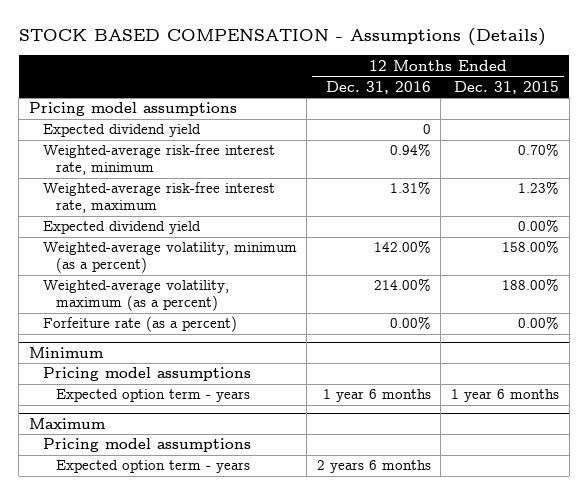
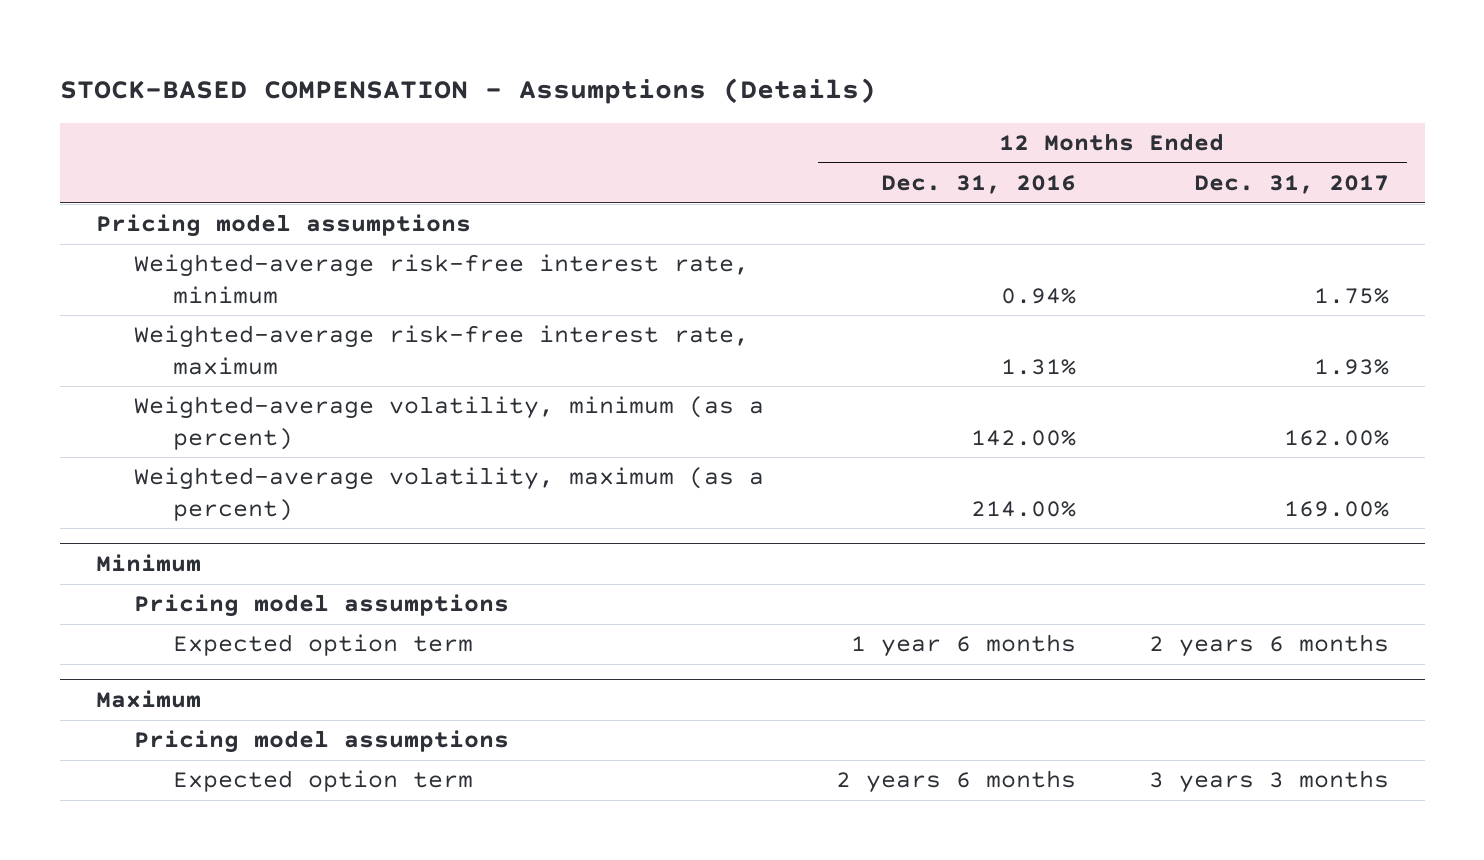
[18,27,546,46] STOCK BASED COMPENSATION - Assumptions (Details) -> [59,78,876,105] STOCK-BASED COMPENSATION - Assumptions (Details)
[454,80,560,94] Dec. 31, 2015 -> none
none -> [1193,175,1389,195] Dec. 31, 2017
[42,124,201,138] Expected dividend yield -> none
[42,221,201,235] Expected dividend yield -> none
[42,316,237,333] Forfeiture rate (as a percent) -> none
[56,389,251,403] Expected option term - years -> [172,634,473,657] Expected option term
[56,460,251,474] Expected option term - years -> [172,770,473,793] Expected option term

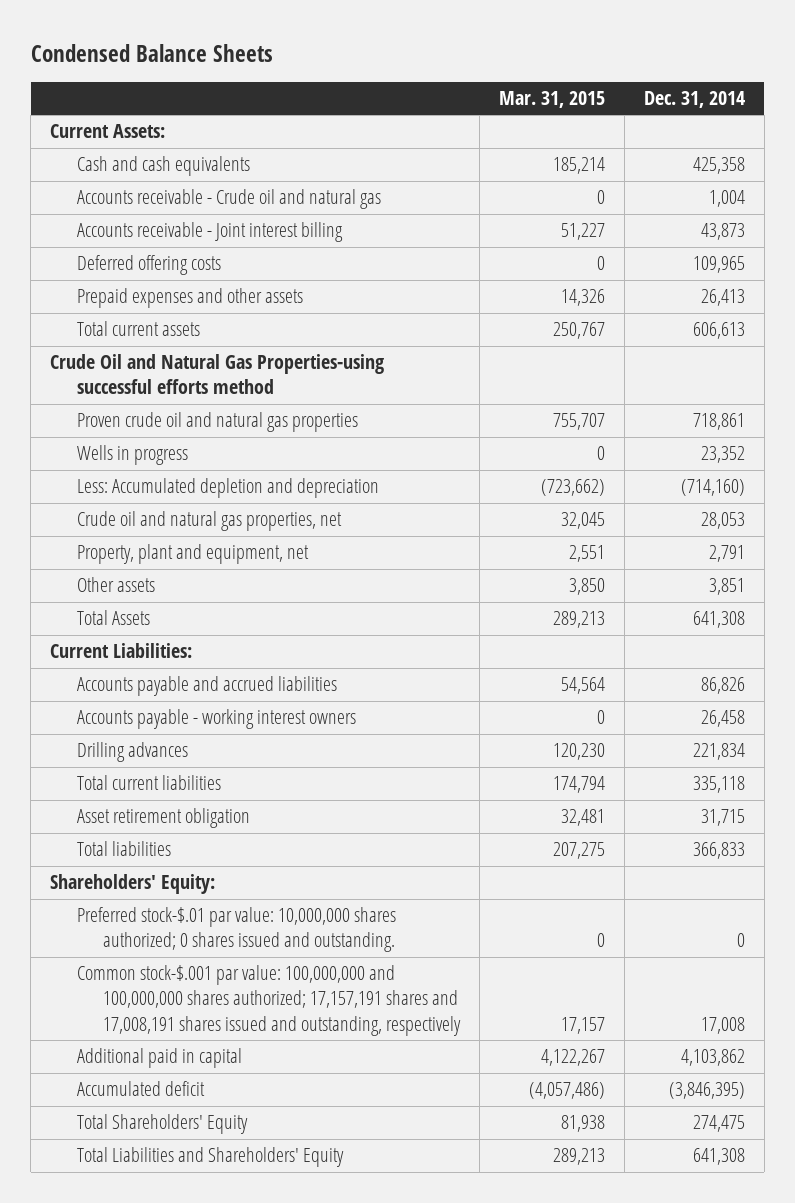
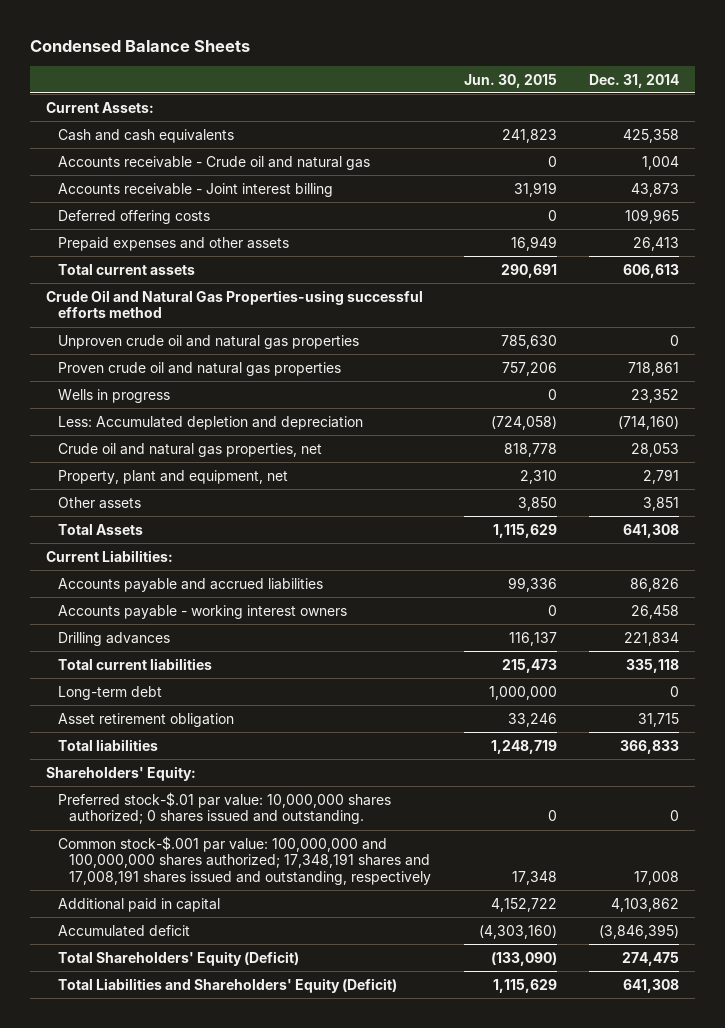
[499,91,606,109] Mar. 31, 2015 -> none
none -> [463,73,557,88] Jun. 30, 2015
none -> [57,334,359,349] Unproven crude oil and natural gas properties
none -> [57,685,162,700] Long-term debt
[76,965,462,1036] Common stock-$.001 par value: 100,000,000 and 100,000,000 shares authorized; 17,157,191 shares and 17,008,191 shares issued and outstanding, respectively -> [57,835,432,886] Common stock-$.001 par value: 100,000,000 and 100,000,000 shares authorized; 17,348,191 shares and 17,008,191 shares issued and outstanding, respectively
[76,1114,248,1135] Total Shareholders' Equity -> [57,950,299,966] Total Shareholders' Equity (Deficit)
[76,1147,344,1168] Total Liabilities and Shareholders' Equity -> [57,977,397,993] Total Liabilities and Shareholders' Equity (Deficit)

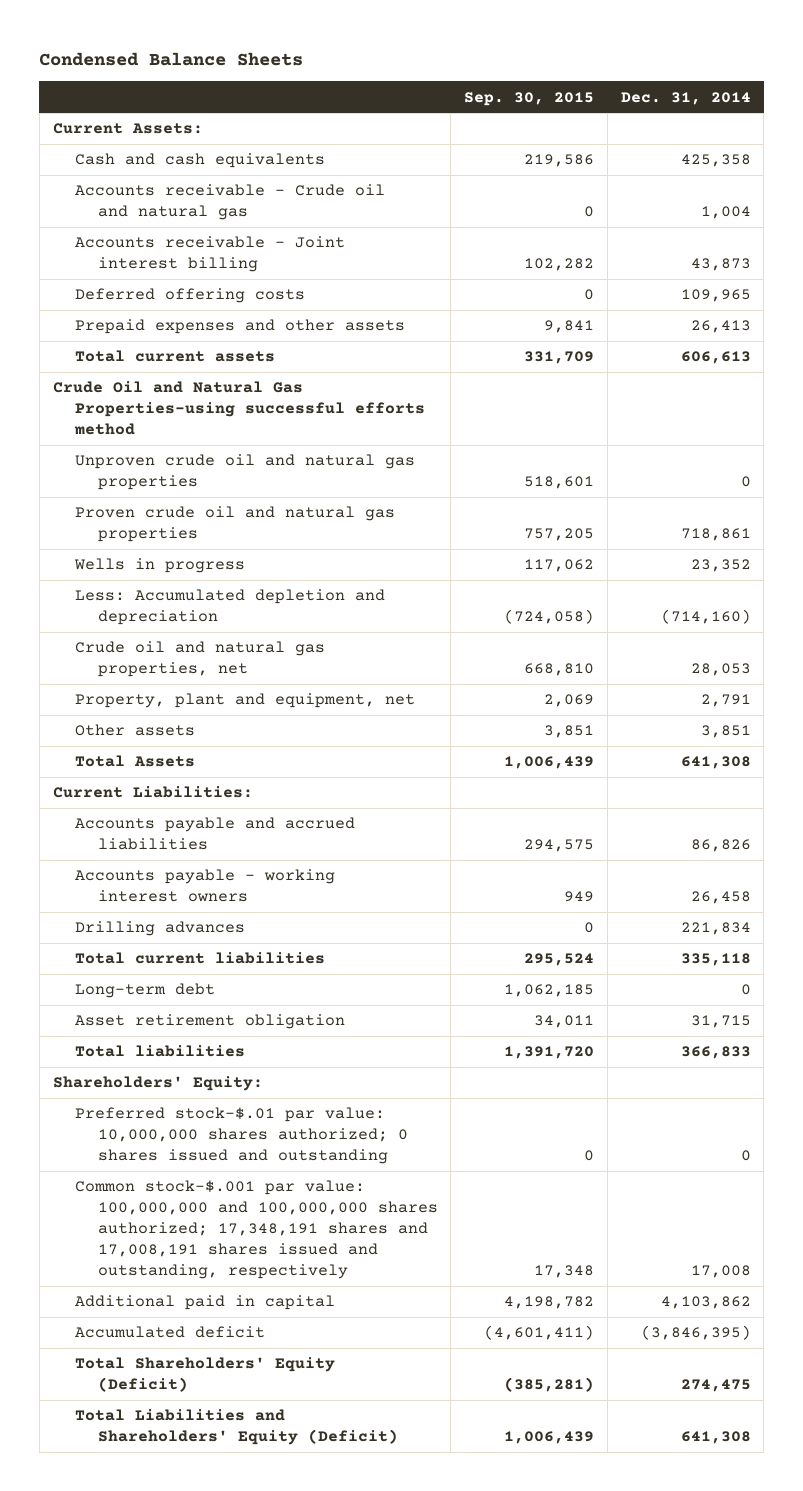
[463,73,557,88] Jun. 30, 2015 -> none
none -> [464,91,595,106] Sep. 30, 2015
[57,791,391,825] Preferred stock-$.01 par value: 10,000,000 shares authorized; 0 shares issued and outstanding. -> [75,1107,408,1165] Preferred stock-$.01 par value: 10,000,000 shares authorized; 0 shares issued and outstanding

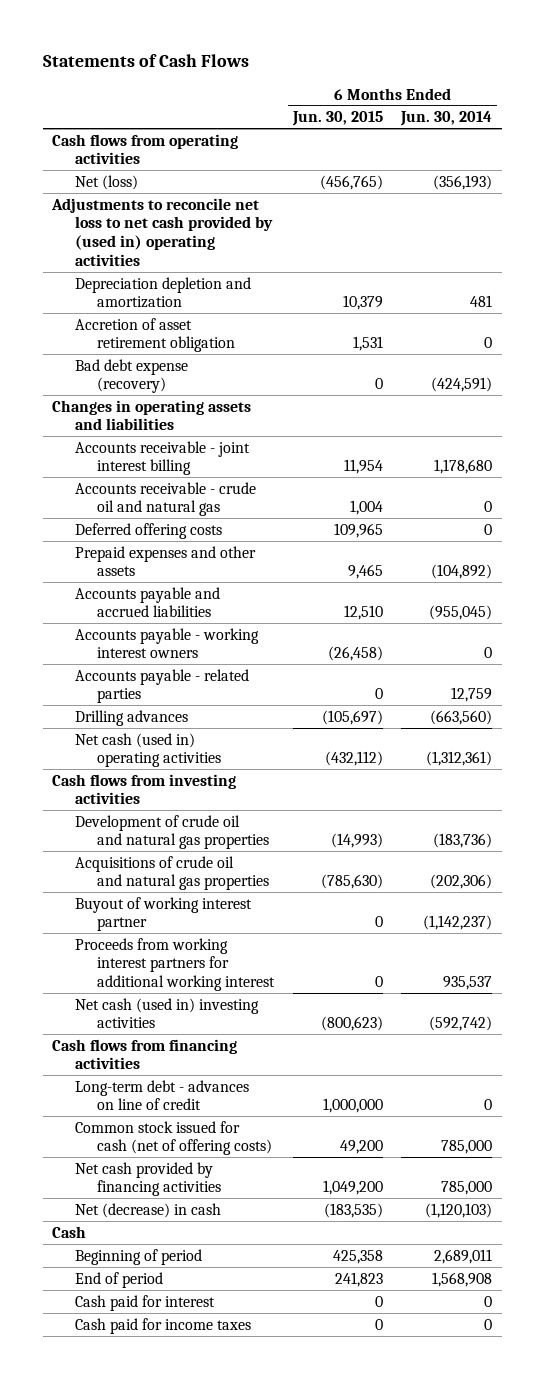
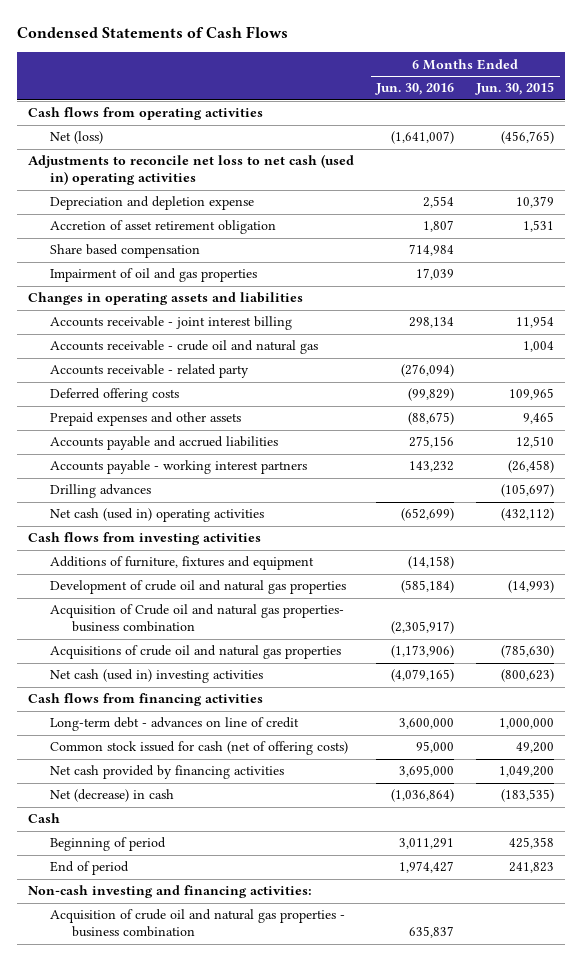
[42,54,249,68] Statements of Cash Flows -> [17,26,289,39] Condensed Statements of Cash Flows
[400,111,493,127] Jun. 30, 2014 -> none
none -> [375,83,455,96] Jun. 30, 2016
[50,197,273,266] Adjustments to reconcile net loss to net cash provided by (used in) operating activities -> [28,154,355,186] Adjustments to reconcile net loss to net cash (used in) operating activities
[74,276,251,309] Depreciation depletion and amortization -> [49,196,254,211] Depreciation and depletion expense
[74,358,188,394] Bad debt expense (recovery) -> none
none -> [49,244,200,259] Share based compensation
none -> [49,268,257,283] Impairment of oil and gas properties
none -> [49,364,249,379] Accounts receivable - related party
[74,668,249,704] Accounts payable - related parties -> none
[74,627,259,659] Accounts payable - working interest owners -> [49,460,307,475] Accounts payable - working interest partners
none -> [49,556,314,571] Additions of furniture, fixtures and equipment
none -> [49,604,344,633] Acquisition of Crude oil and natural gas properties- business combination
[74,896,252,932] Buyout of working interest partner -> none
[74,937,276,992] Proceeds from working interest partners for additional working interest -> none
[74,1294,215,1311] Cash paid for interest -> none
[74,1317,251,1334] Cash paid for income taxes -> none
none -> [28,885,313,899] Non-cash investing and financing activities:
none -> [49,909,345,938] Acquisition of crude oil and natural gas properties - business combination

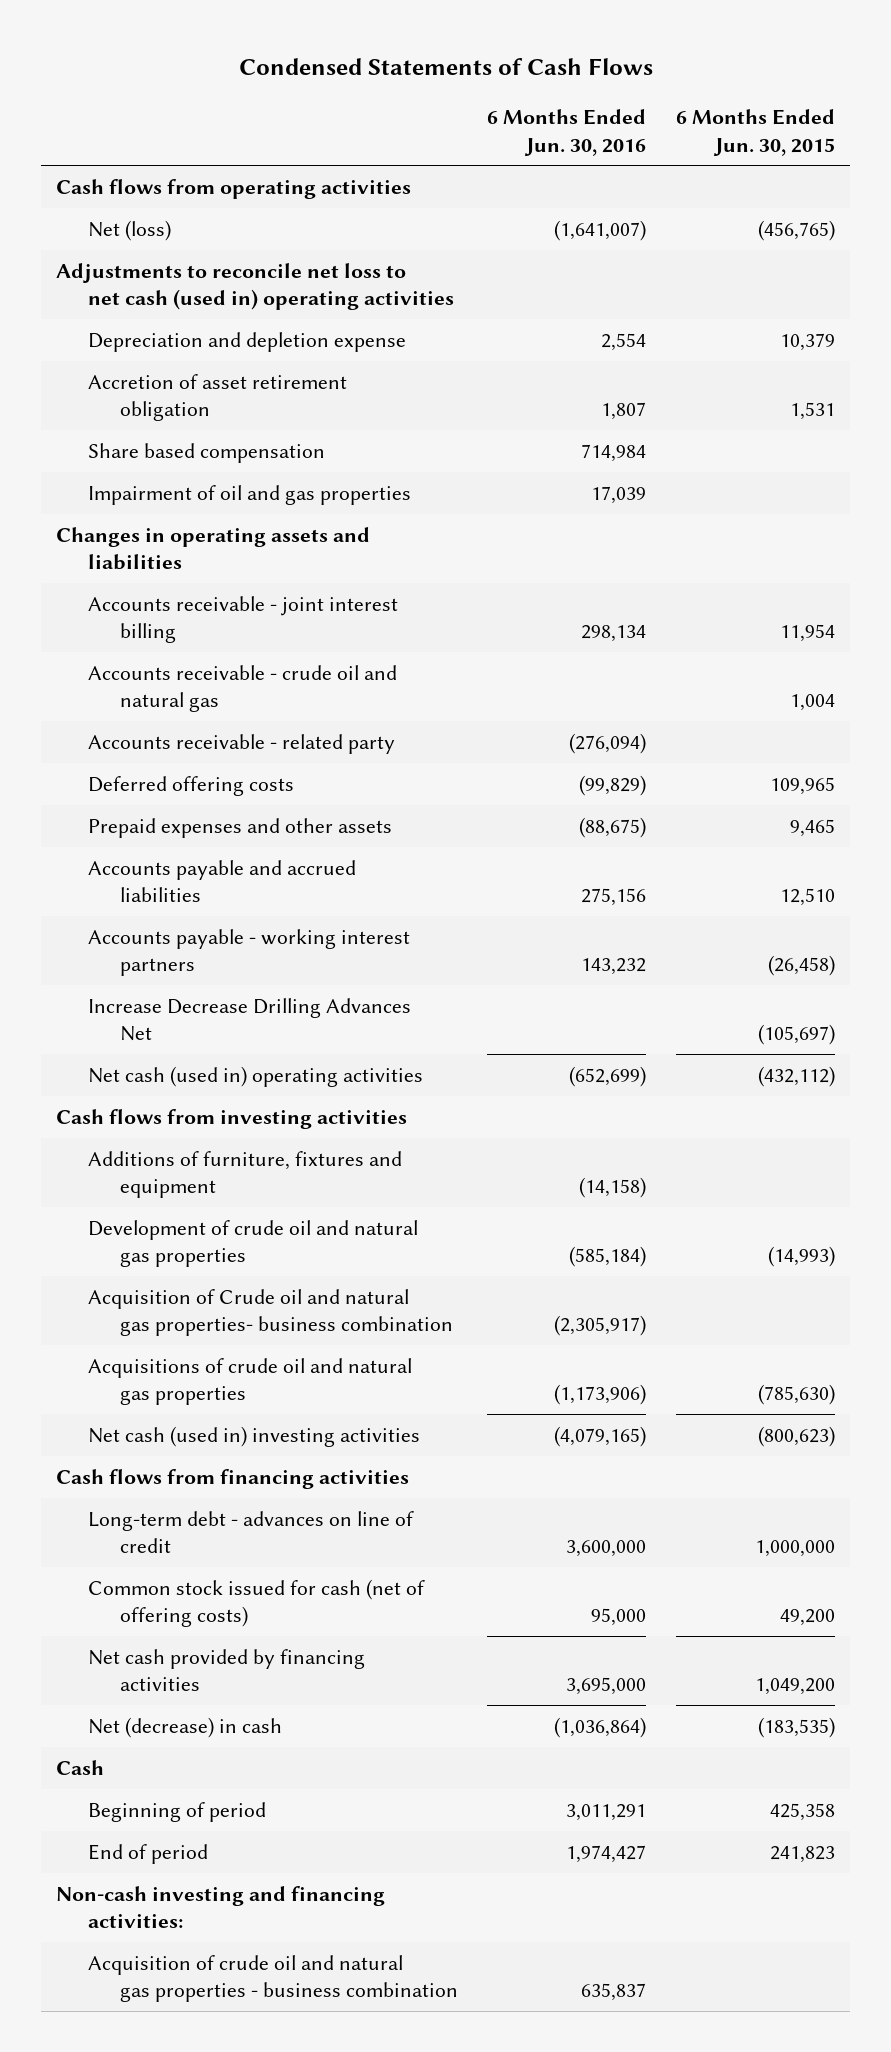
[49,484,151,499] Drilling advances -> [88,997,412,1042] Increase Decrease Drilling Advances Net

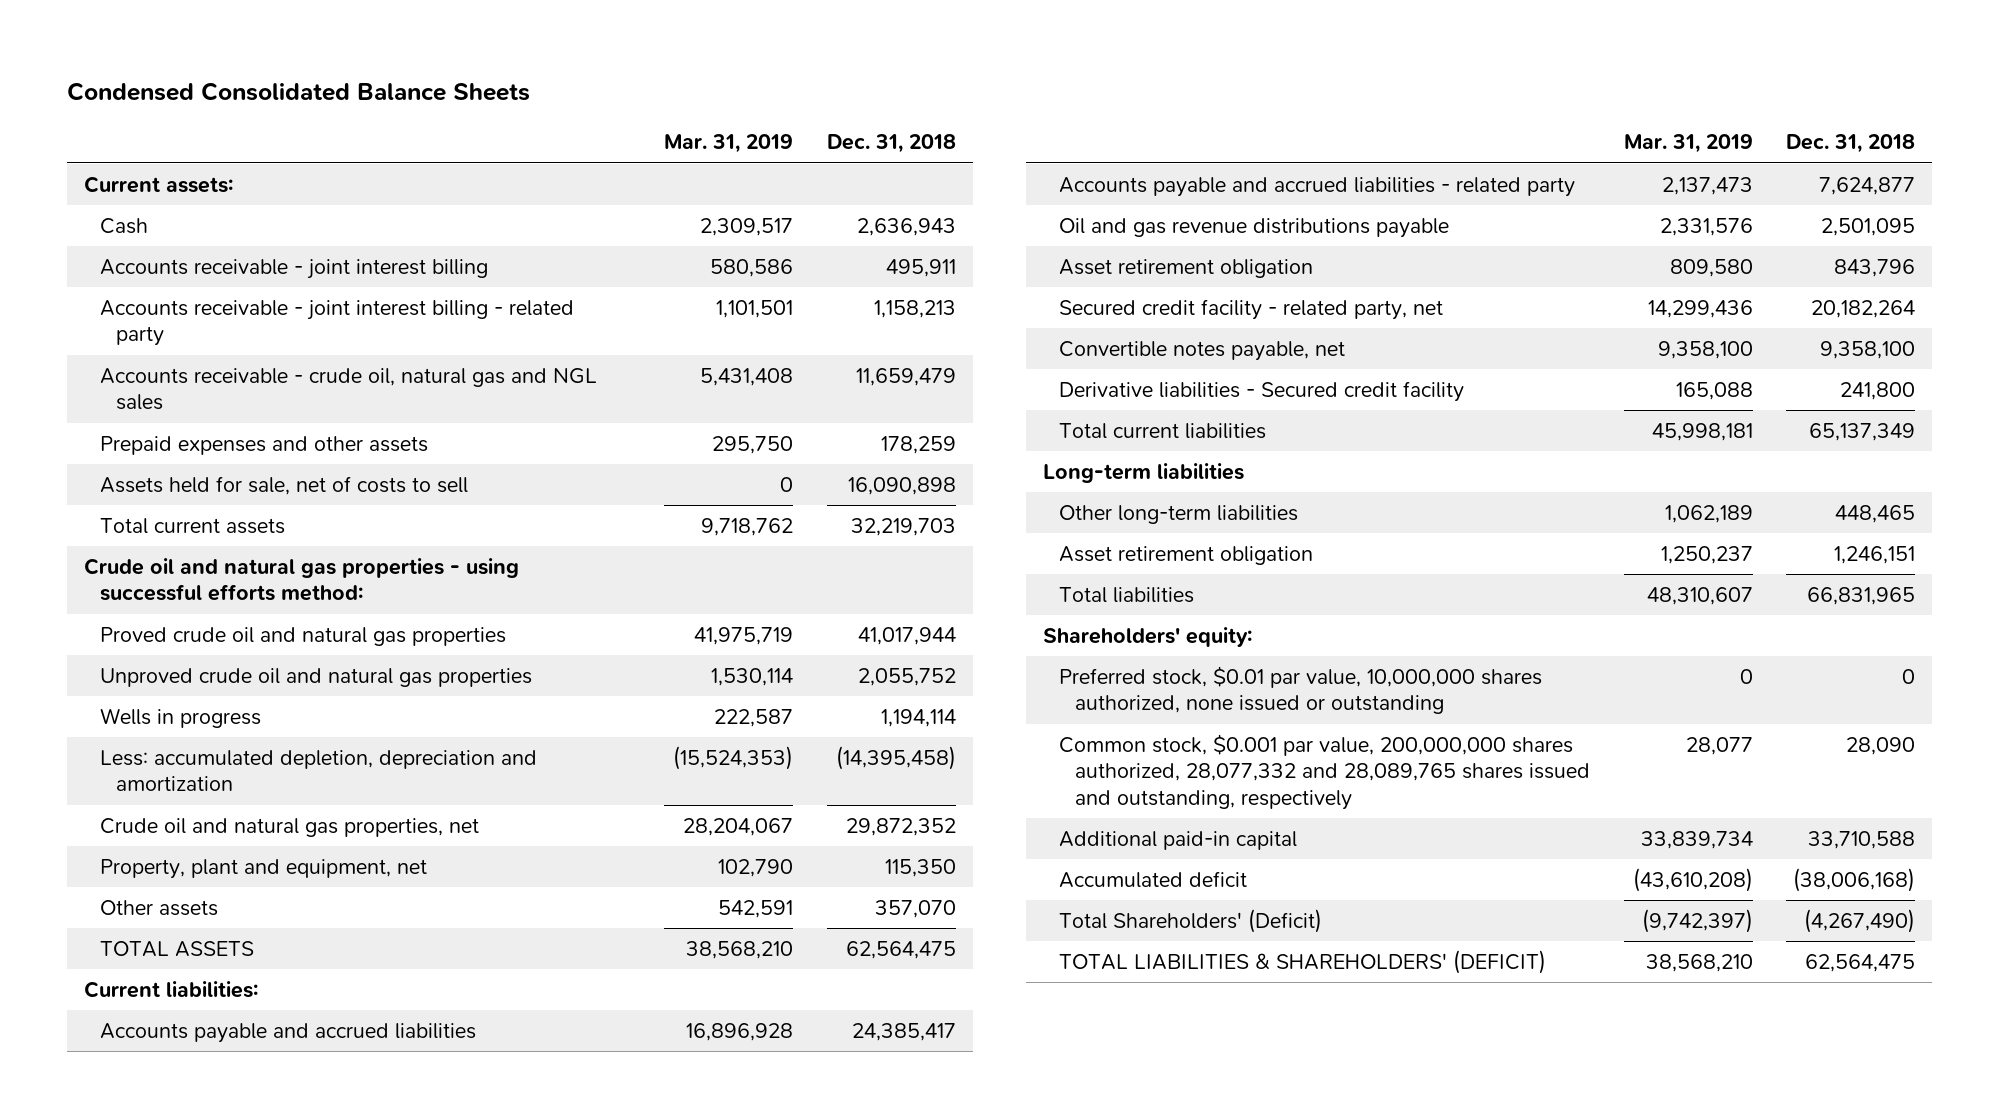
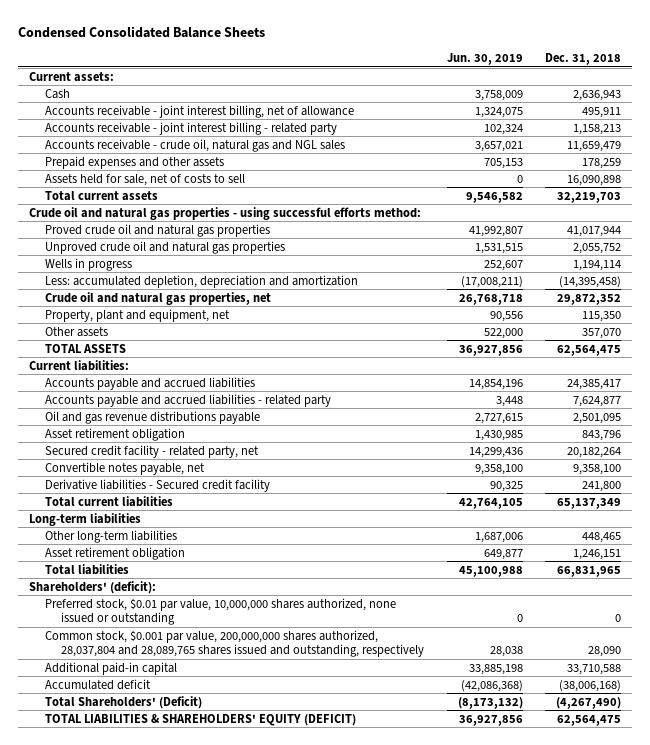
[664,134,794,154] Mar. 31, 2019 -> none
none -> [446,52,523,65] Jun. 30, 2019
[99,258,488,279] Accounts receivable - joint interest billing -> [45,104,355,118] Accounts receivable - joint interest billing, net of allowance
[1043,626,1253,647] Shareholders' equity: -> [29,580,157,594] Shareholders' (deficit):
[1059,733,1591,810] Common stock, $0.001 par value, 200,000,000 shares authorized, 28,077,332 and 28,089,765 shares issued and outstanding, respectively -> [45,629,425,658] Common stock, $0.001 par value, 200,000,000 shares authorized, 28,037,804 and 28,089,765 shares issued and outstanding, respectively
[1059,949,1547,974] TOTAL LIABILITIES & SHAREHOLDERS' (DEFICIT) -> [45,713,357,726] TOTAL LIABILITIES & SHAREHOLDERS' EQUITY (DEFICIT)

